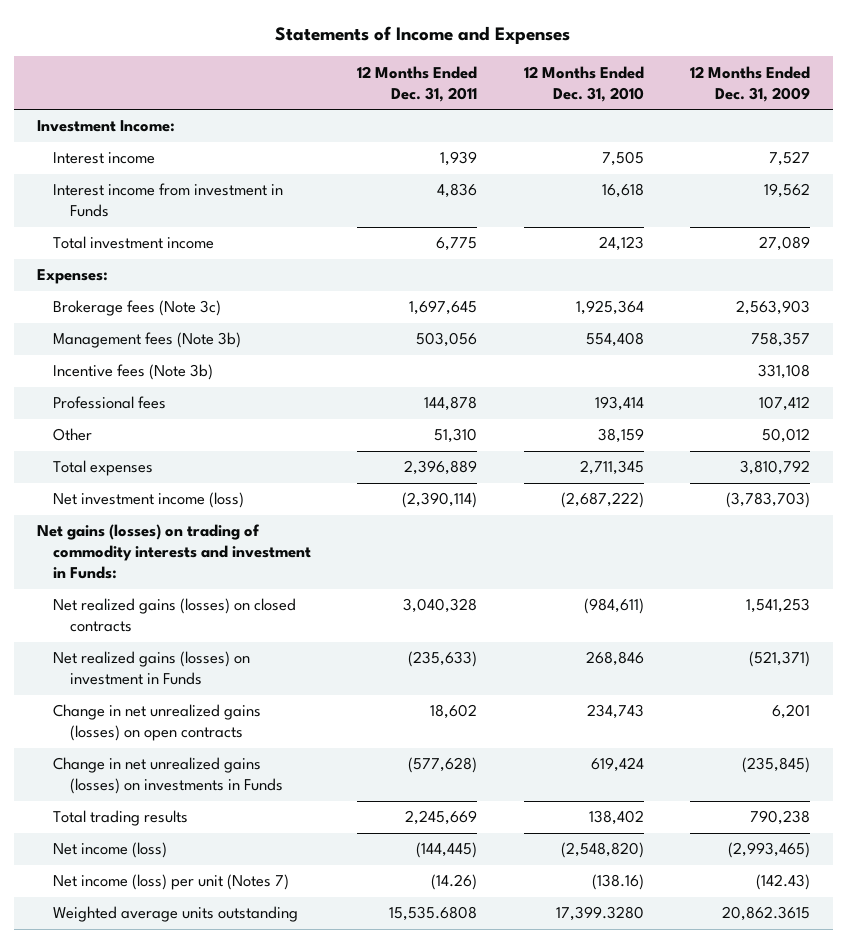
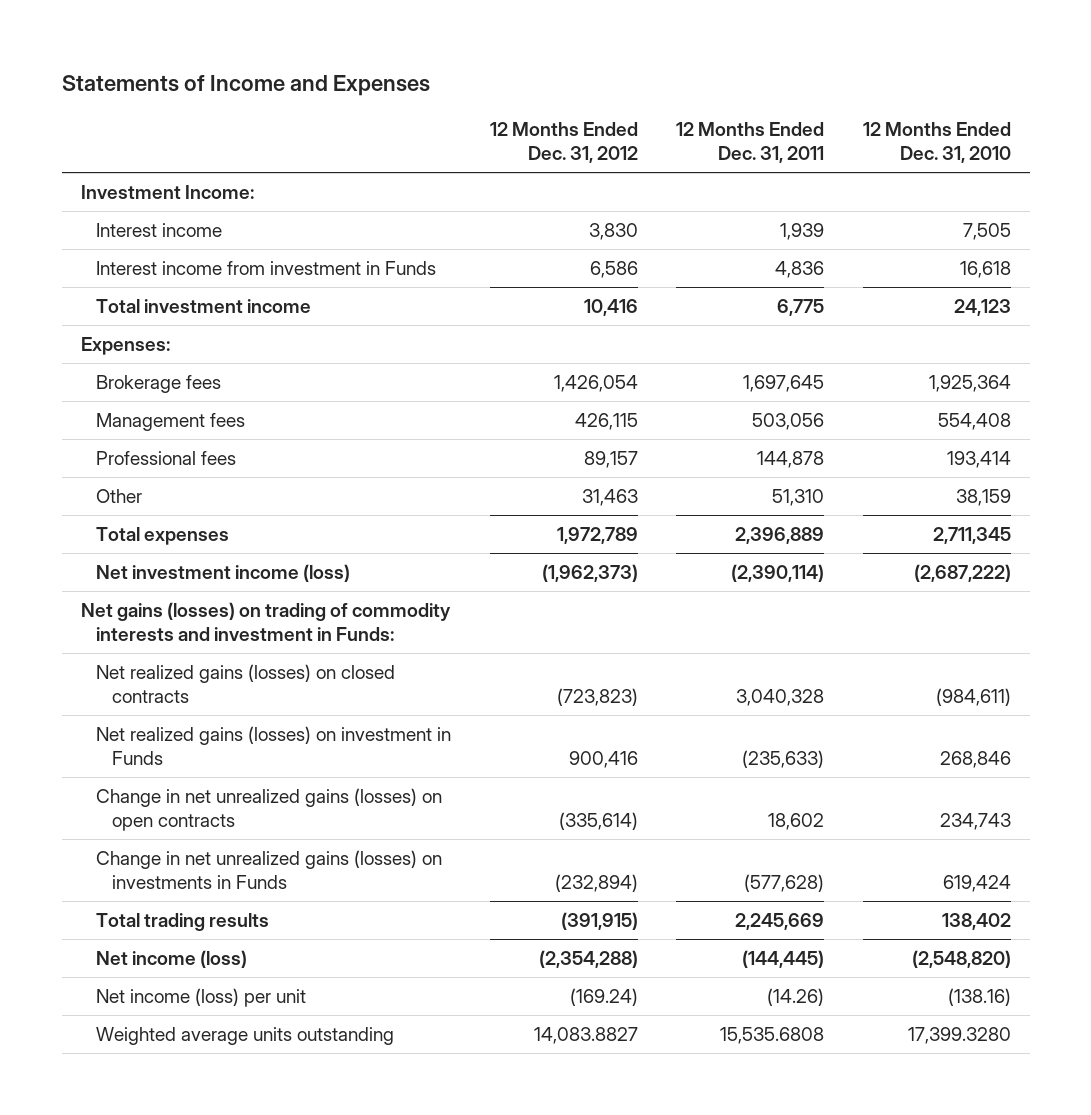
[689,65,810,102] 12 Months Ended Dec. 31, 2009 -> none
none -> [489,122,638,164] 12 Months Ended Dec. 31, 2012
[53,364,214,381] Incentive fees (Note 3b) -> none
[53,300,222,317] Brokerage fees (Note 3c) -> [96,374,222,393] Brokerage fees
[53,332,242,349] Management fees (Note 3b) -> [96,412,246,431] Management fees
[53,874,290,891] Net income (loss) per unit (Notes 7) -> [96,987,307,1007] Net income (loss) per unit

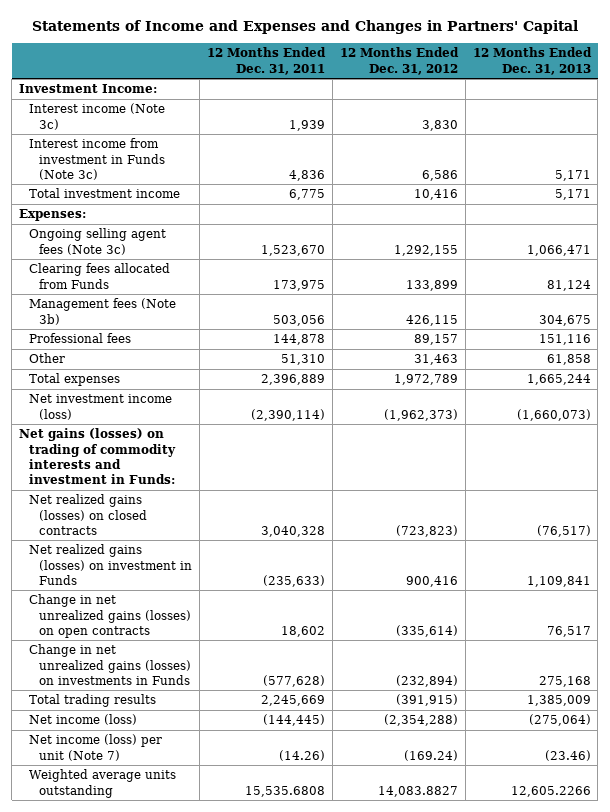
[61,75,430,97] Statements of Income and Expenses -> [31,19,578,34] Statements of Income and Expenses and Changes in Partners' Capital
[862,122,1011,164] 12 Months Ended Dec. 31, 2010 -> none
none -> [472,47,592,75] 12 Months Ended Dec. 31, 2013
[96,222,223,237] Interest income -> [29,103,166,130] Interest income (Note 3c)
[96,260,437,275] Interest income from investment in Funds -> [29,138,166,180] Interest income from investment in Funds (Note 3c)
[96,374,222,393] Brokerage fees -> none
none -> [29,228,167,255] Ongoing selling agent fees (Note 3c)
none -> [29,263,171,289] Clearing fees allocated from Funds
[96,412,246,431] Management fees -> [29,298,177,325] Management fees (Note 3b)
[96,987,307,1007] Net income (loss) per unit -> [29,734,163,761] Net income (loss) per unit (Note 7)

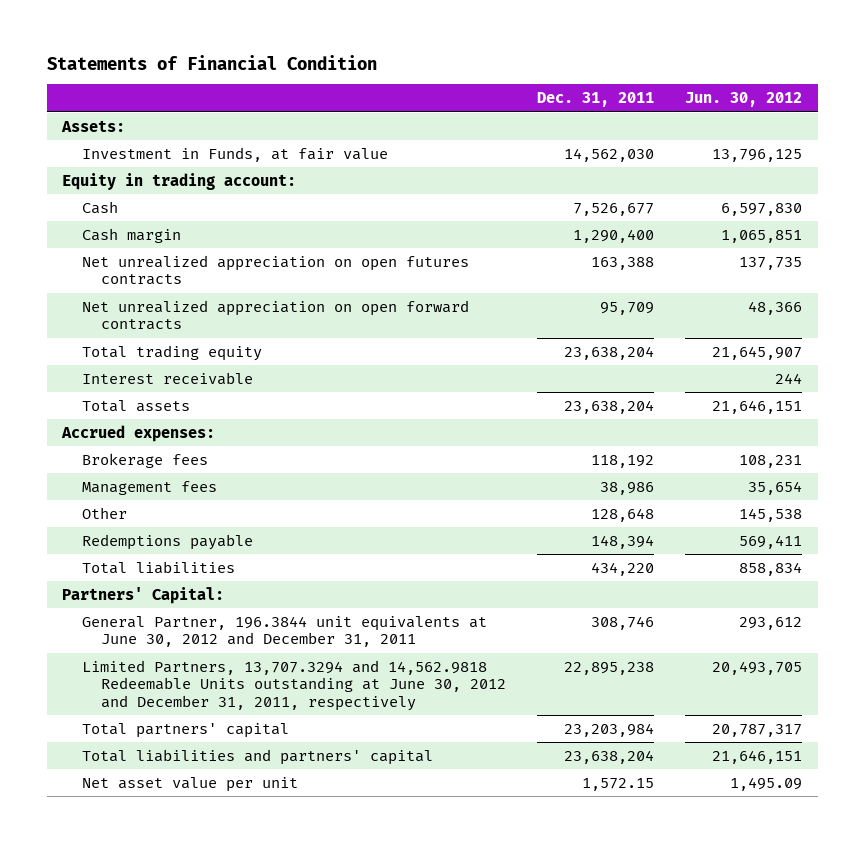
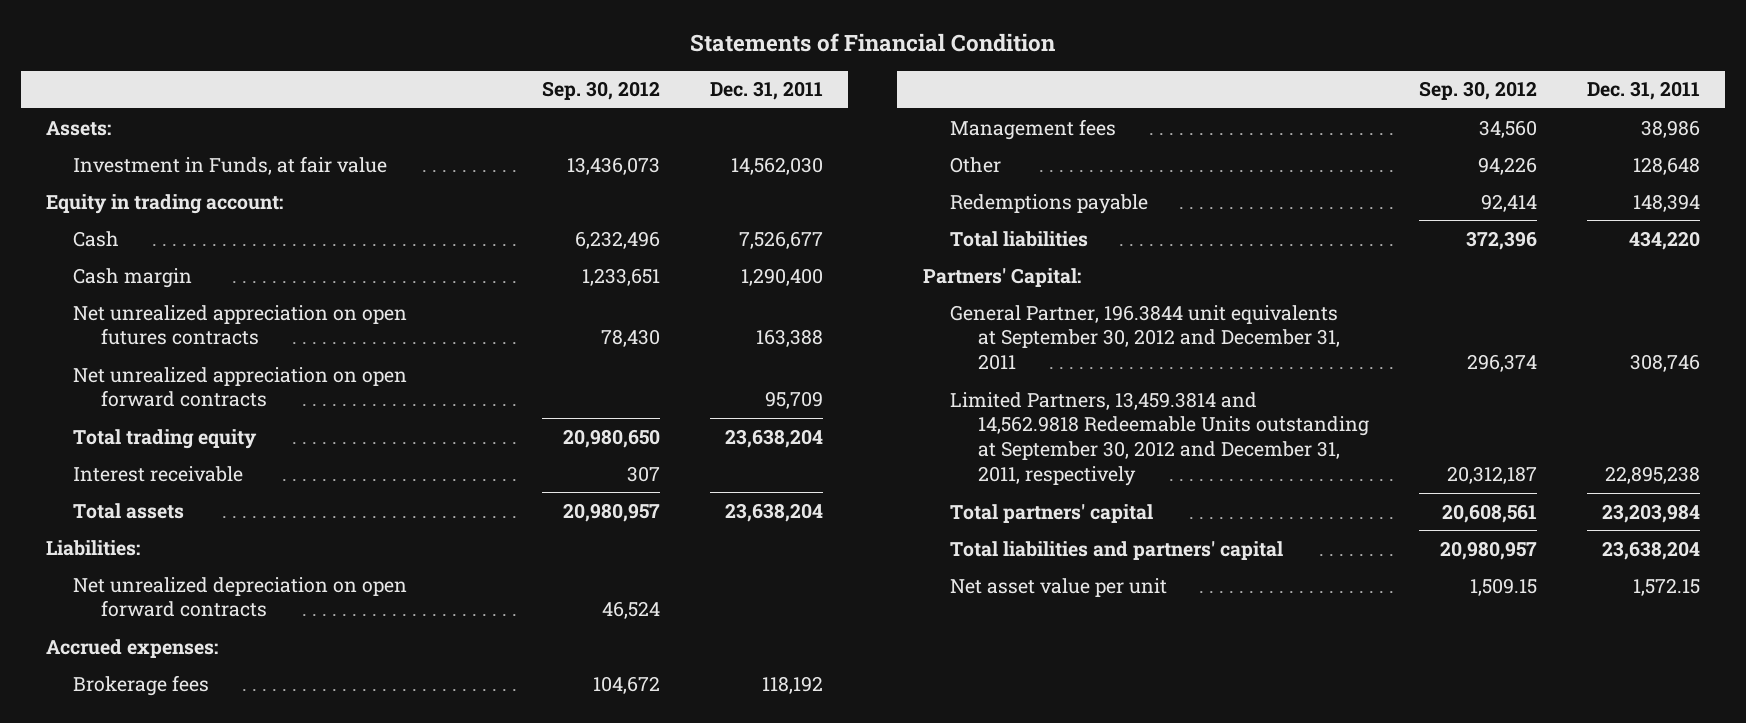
[685,92,803,108] Jun. 30, 2012 -> none
none -> [541,81,660,101] Sep. 30, 2012
none -> [45,539,140,556] Liabilities:
none -> [73,576,408,618] Net unrealized depreciation on open forward contracts
[81,615,487,648] General Partner, 196.3844 unit equivalents at June 30, 2012 and December 31, 2011 -> [950,304,1340,371] General Partner, 196.3844 unit equivalents at September 30, 2012 and December 31, 2011
[81,659,507,711] Limited Partners, 13,707.3294 and 14,562.9818 Redeemable Units outstanding at June 30, 2012 and December 31, 2011, respectively -> [950,391,1369,487] Limited Partners, 13,459.3814 and 14,562.9818 Redeemable Units outstanding at September 30, 2012 and December 31, 2011, respectively

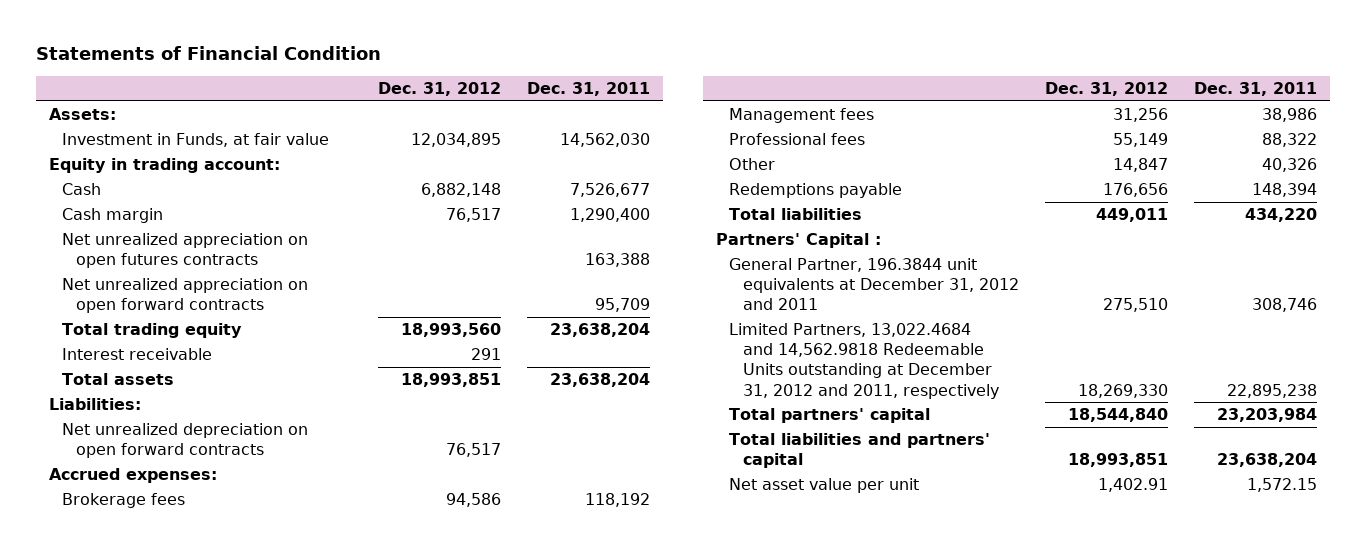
[541,81,660,101] Sep. 30, 2012 -> none
none -> [378,82,502,97] Dec. 31, 2012
none -> [729,133,866,146] Professional fees
[1633,156,1701,175] 128,648 -> [1261,158,1317,173] 40,326
[922,267,1081,287] Partners' Capital: -> [715,233,881,249] Partners' Capital :
[950,304,1340,371] General Partner, 196.3844 unit equivalents at September 30, 2012 and December 31, 2011 -> [729,258,1020,311] General Partner, 196.3844 unit equivalents at December 31, 2012 and 2011
[950,391,1369,487] Limited Partners, 13,459.3814 and 14,562.9818 Redeemable Units outstanding at September 30, 2012 and December 31, 2011, respectively -> [729,323,1000,399] Limited Partners, 13,022.4684 and 14,562.9818 Redeemable Units outstanding at December 31, 2012 and 2011, respectively

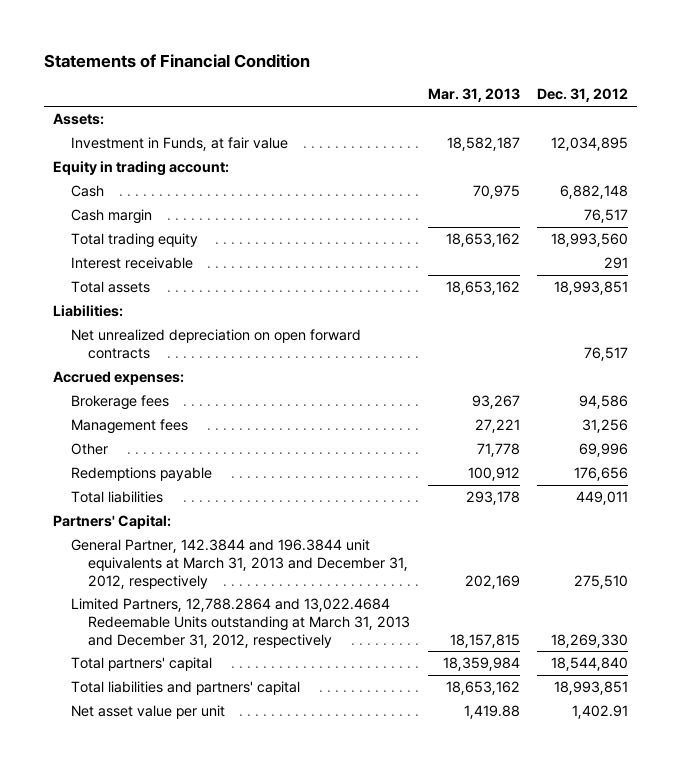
[526,82,650,97] Dec. 31, 2011 -> none
none -> [427,88,520,103] Mar. 31, 2013
[62,233,309,269] Net unrealized appreciation on open futures contracts -> none
[62,278,309,314] Net unrealized appreciation on open forward contracts -> none
[729,133,866,146] Professional fees -> none
[1112,158,1168,173] 14,847 -> [578,443,628,458] 69,996
[715,233,881,249] Partners' Capital : -> [53,515,172,530] Partners' Capital:
[729,258,1020,311] General Partner, 196.3844 unit equivalents at December 31, 2012 and 2011 -> [70,539,409,589] General Partner, 142.3844 and 196.3844 unit equivalents at March 31, 2013 and December 31, 2012, respectively
[729,323,1000,399] Limited Partners, 13,022.4684 and 14,562.9818 Redeemable Units outstanding at December 31, 2012 and 2011, respectively -> [70,598,411,648] Limited Partners, 12,788.2864 and 13,022.4684 Redeemable Units outstanding at March 31, 2013 and December 31, 2012, respectively

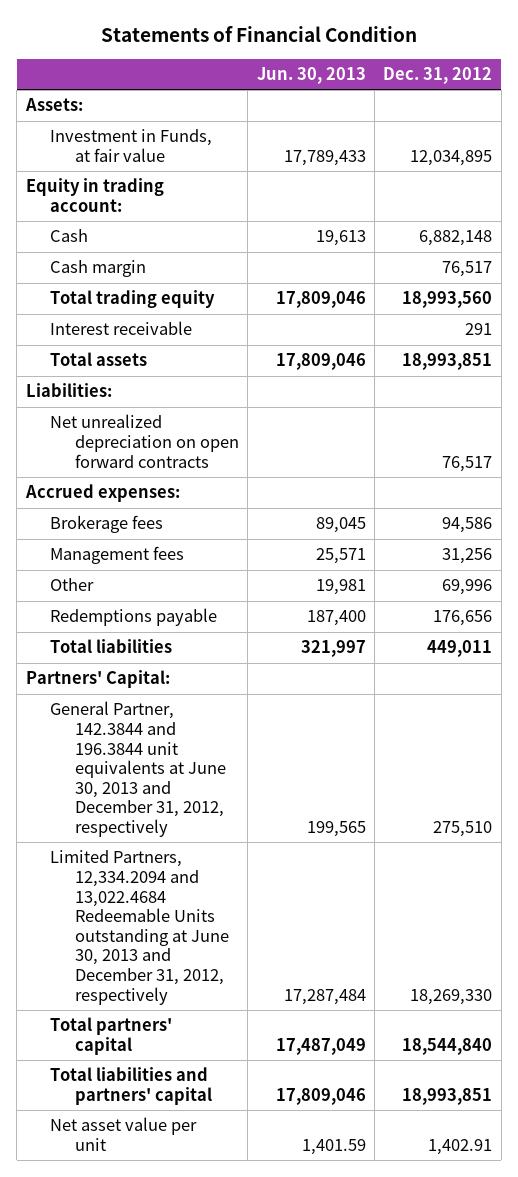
[427,88,520,103] Mar. 31, 2013 -> none
none -> [256,66,366,84] Jun. 30, 2013
[70,539,409,589] General Partner, 142.3844 and 196.3844 unit equivalents at March 31, 2013 and December 31, 2012, respectively -> [50,701,227,838] General Partner, 142.3844 and 196.3844 unit equivalents at June 30, 2013 and December 31, 2012, respectively
[70,598,411,648] Limited Partners, 12,788.2864 and 13,022.4684 Redeemable Units outstanding at March 31, 2013 and December 31, 2012, respectively -> [50,850,230,1005] Limited Partners, 12,334.2094 and 13,022.4684 Redeemable Units outstanding at June 30, 2013 and December 31, 2012, respectively

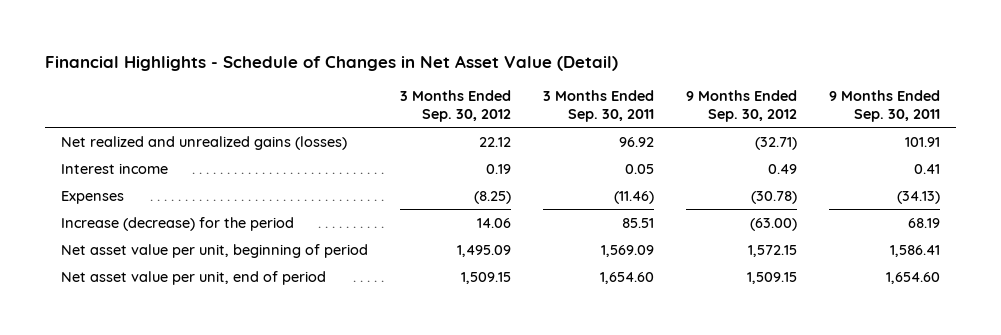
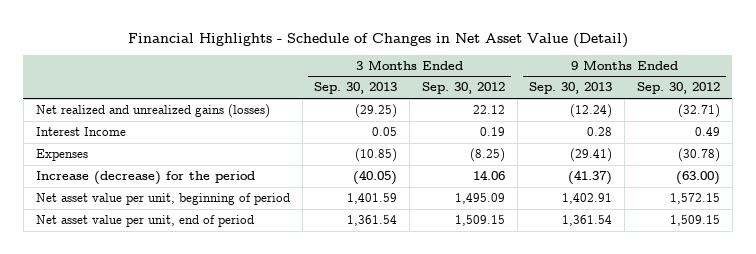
[542,90,654,123] 3 Months Ended Sep. 30, 2011 -> none
[828,90,940,123] 9 Months Ended Sep. 30, 2011 -> none
none -> [314,82,398,95] Sep. 30, 2013
none -> [529,82,613,95] Sep. 30, 2013
[61,162,169,174] Interest income -> [35,127,126,137] Interest Income

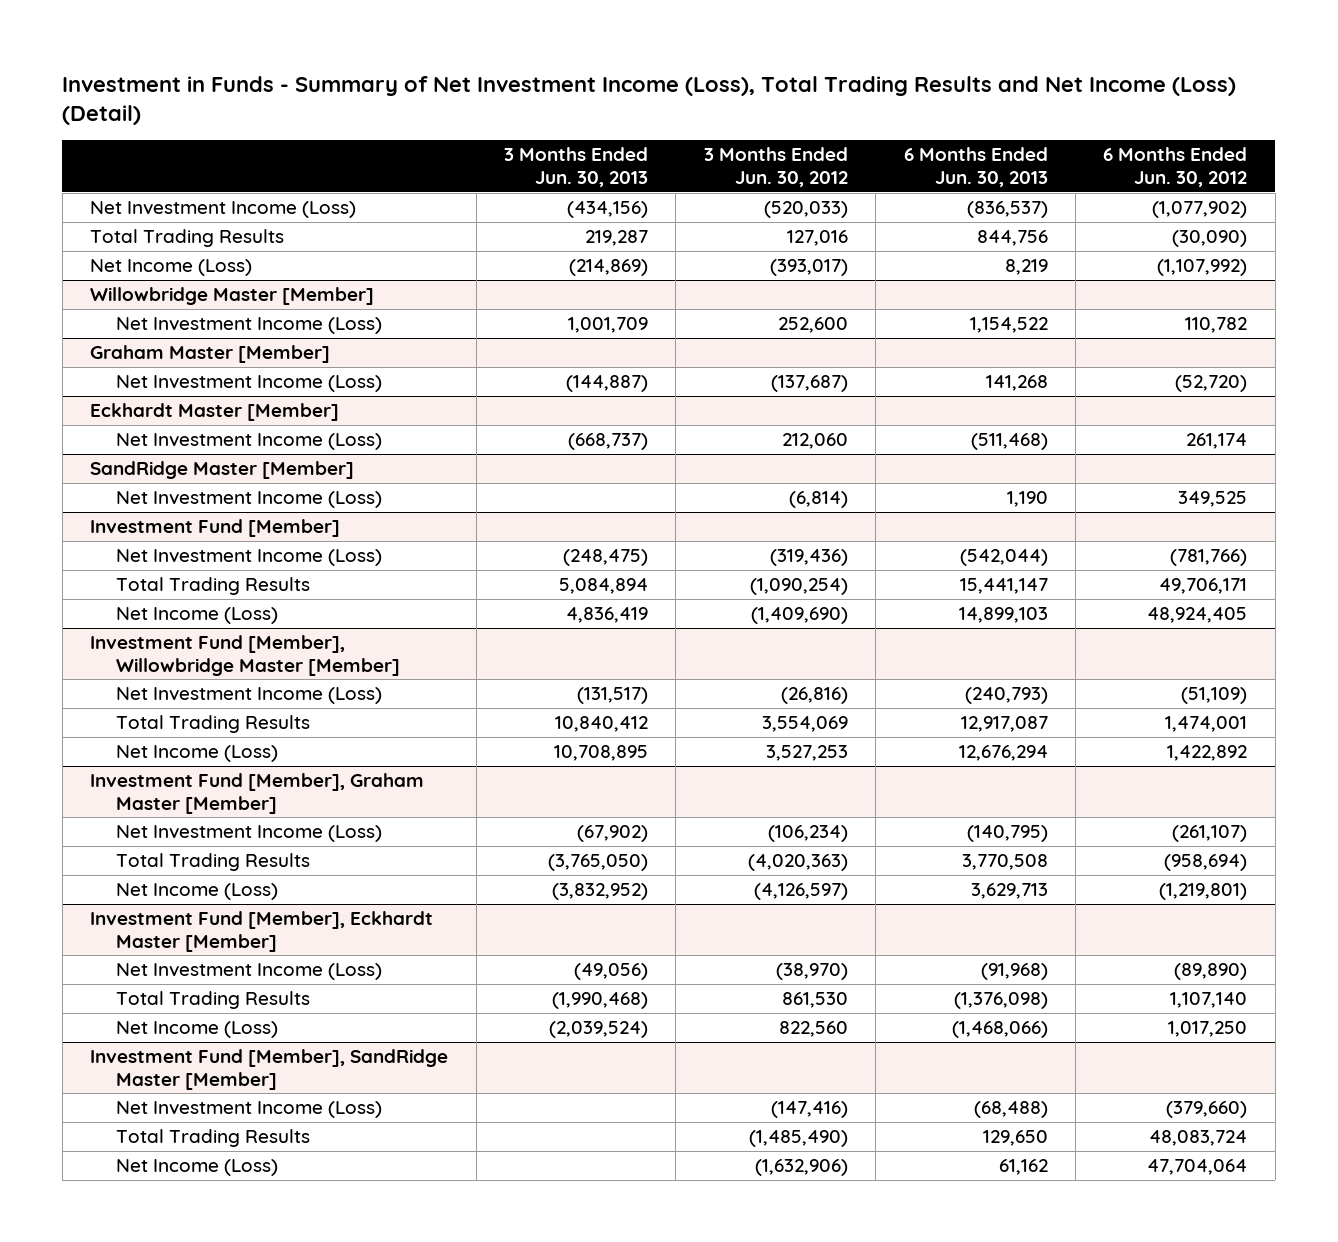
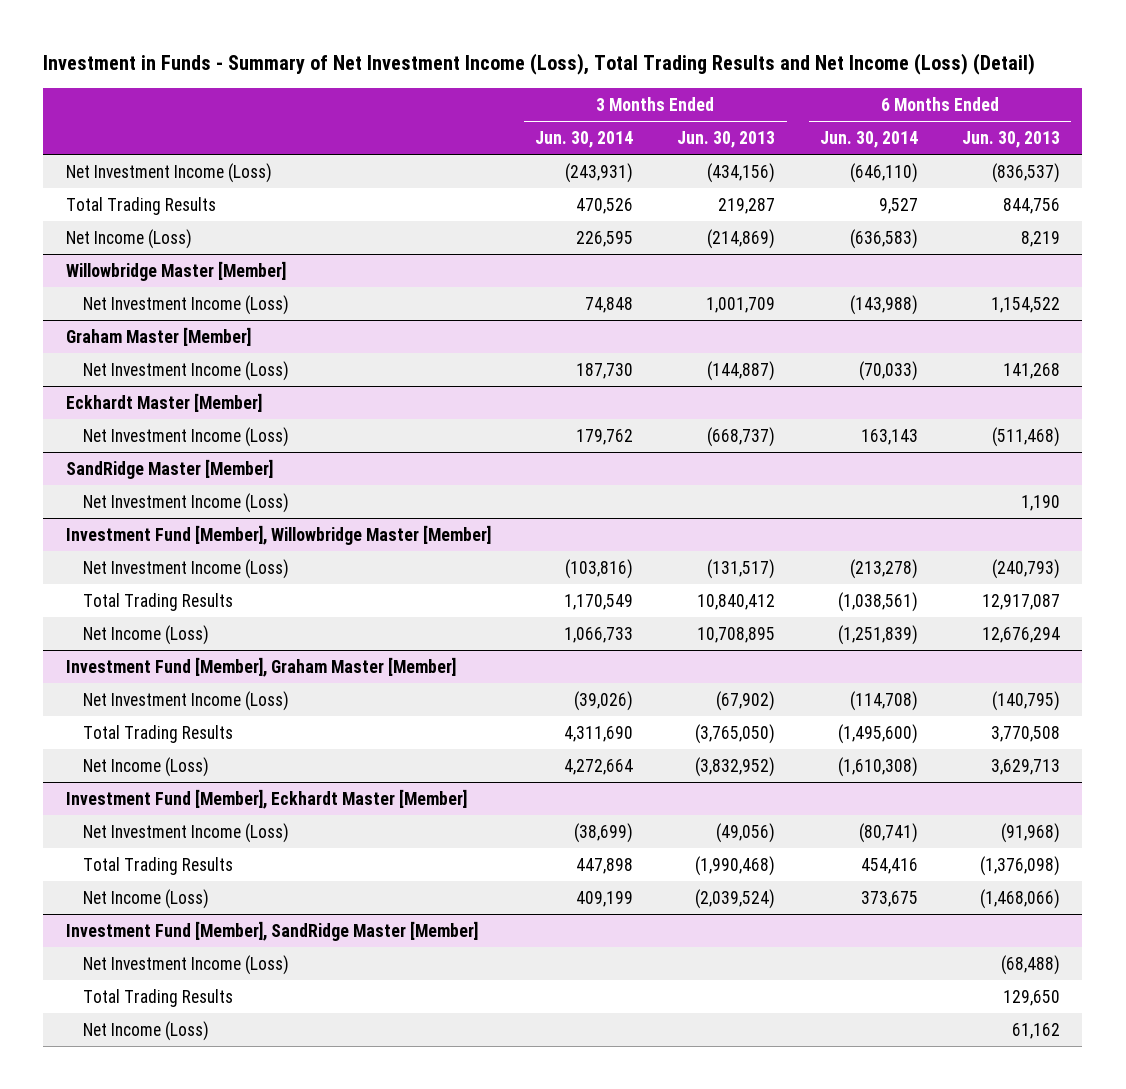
[703,147,848,188] 3 Months Ended Jun. 30, 2012 -> none
[1103,147,1248,188] 6 Months Ended Jun. 30, 2012 -> none
none -> [535,130,634,148] Jun. 30, 2014
none -> [819,130,918,148] Jun. 30, 2014
[90,519,341,538] Investment Fund [Member] -> none
[115,549,382,567] Net Investment Income (Loss) -> none
[115,577,310,596] Total Trading Results -> none
[115,607,278,625] Net Income (Loss) -> none

